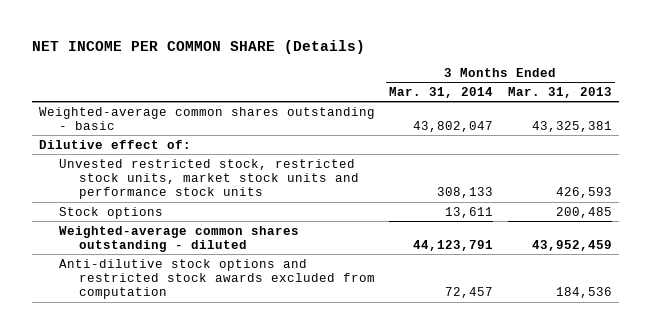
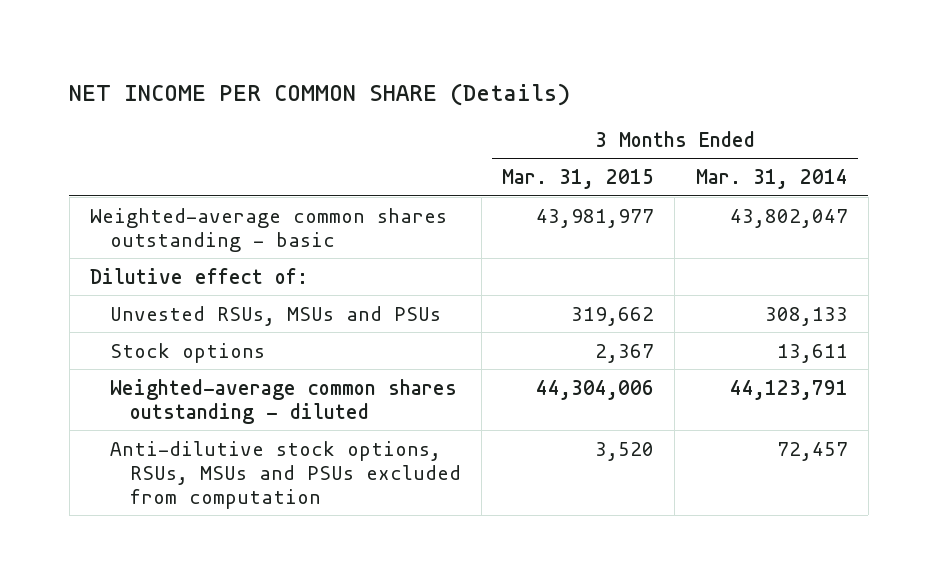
[507,86,612,98] Mar. 31, 2013 -> none
none -> [502,169,655,190] Mar. 31, 2015
[58,158,359,200] Unvested restricted stock, restricted stock units, market stock units and performance stock units -> [109,305,441,326] Unvested RSUs, MSUs and PSUs
[58,258,375,300] Anti-dilutive stock options and restricted stock awards excluded from computation -> [109,440,461,509] Anti-dilutive stock options, RSUs, MSUs and PSUs excluded from computation

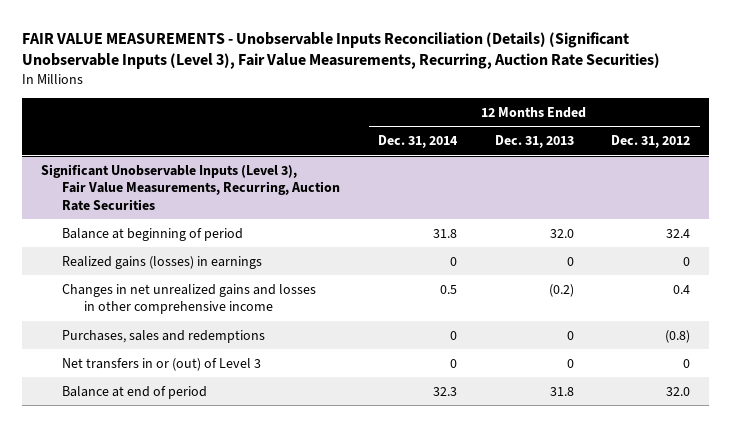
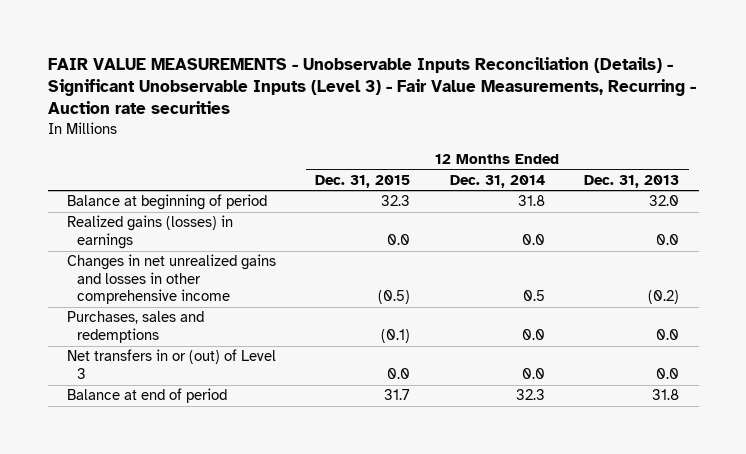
[22,31,661,70] FAIR VALUE MEASUREMENTS - Unobservable Inputs Reconciliation (Details) (Significant Unobservable Inputs (Level 3), Fair Value Measurements, Recurring, Auction Rate Securities) -> [47,56,696,115] FAIR VALUE MEASUREMENTS - Unobservable Inputs Reconciliation (Details) - Significant Unobservable Inputs (Level 3) - Fair Value Measurements, Recurring - Auction rate securities
[611,135,691,149] Dec. 31, 2012 -> none
none -> [315,174,411,188] Dec. 31, 2015
[41,163,341,211] Significant Unobservable Inputs (Level 3), Fair Value Measurements, Recurring, Auction Rate Securities -> none
[450,256,458,266] 0 -> [521,233,545,245] 0.0
[566,256,574,266] 0 -> [655,233,679,245] 0.0
[450,330,458,340] 0 -> [521,328,545,340] 0.0
[566,330,574,340] 0 -> [655,328,679,340] 0.0
[450,358,458,368] 0 -> [521,367,545,379] 0.0
[566,358,574,368] 0 -> [655,367,679,379] 0.0

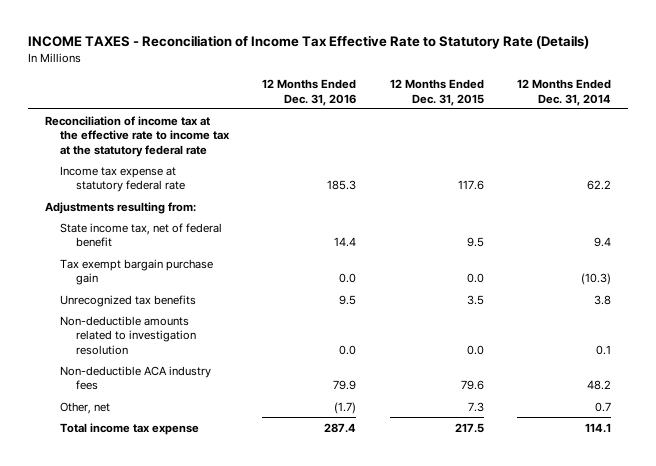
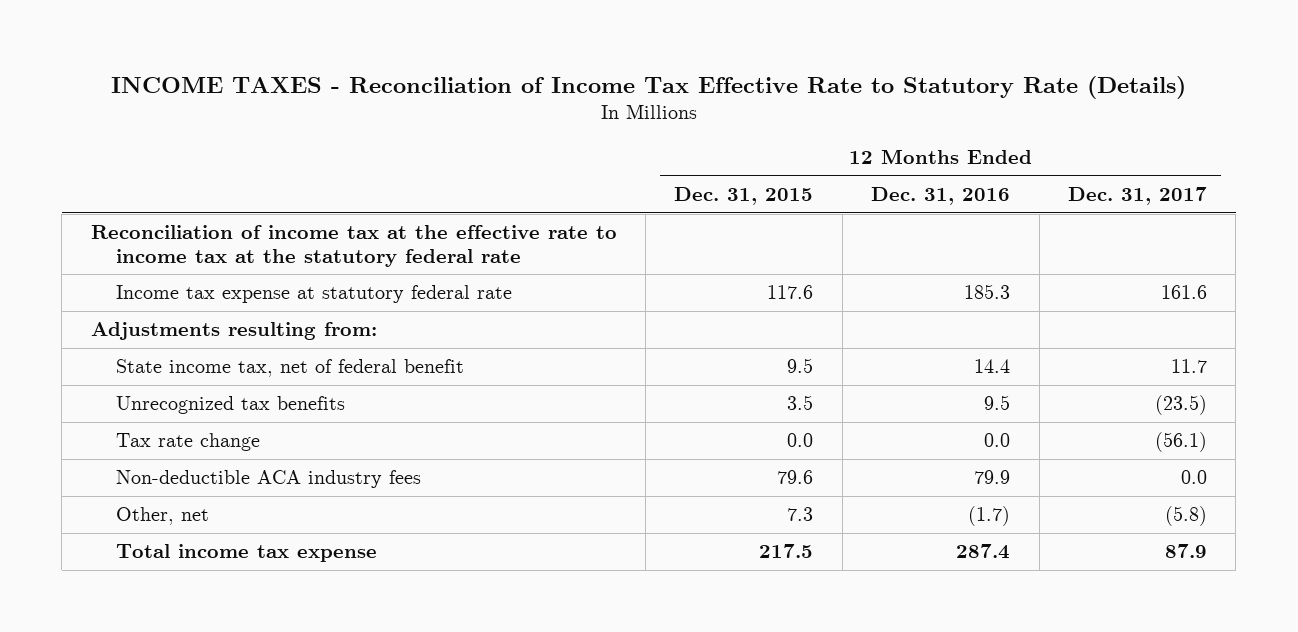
[517,78,612,106] 12 Months Ended Dec. 31, 2014 -> none
none -> [1067,187,1207,206] Dec. 31, 2017
[60,258,214,286] Tax exempt bargain purchase gain -> none
[60,315,196,356] Non-deductible amounts related to investigation resolution -> none
none -> [115,433,260,452] Tax rate change

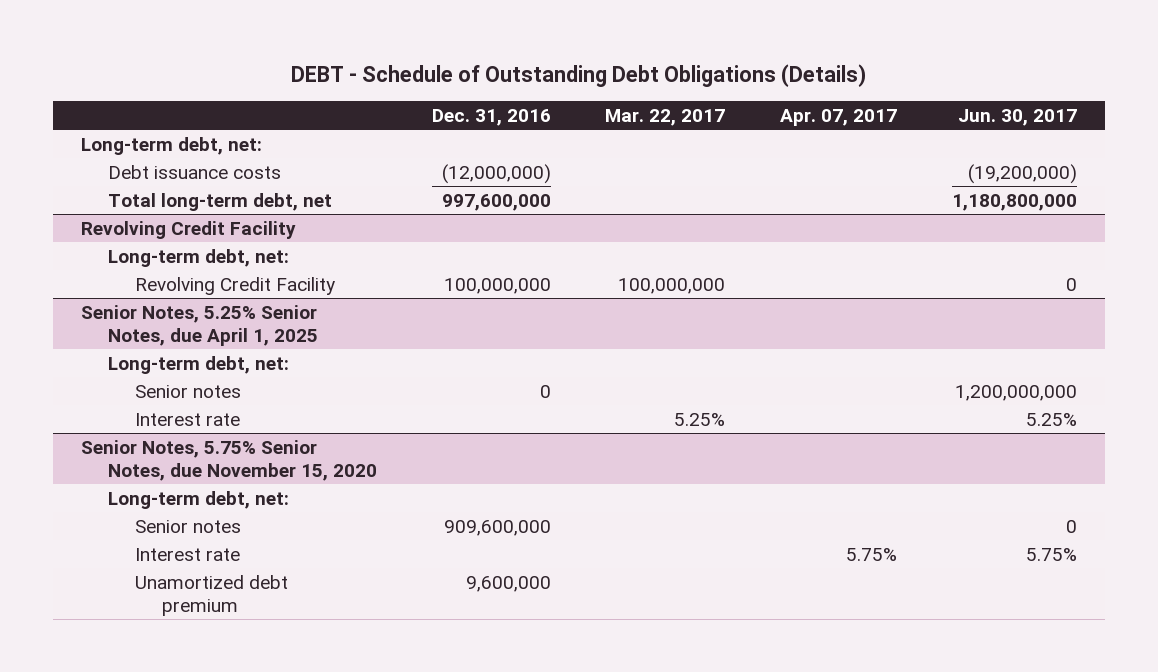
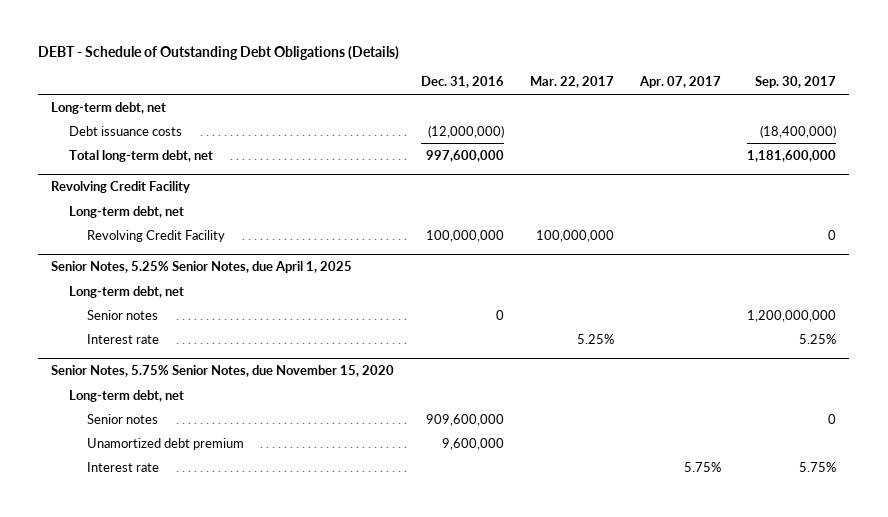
[958,108,1078,126] Jun. 30, 2017 -> none
none -> [755,76,837,89] Sep. 30, 2017
[80,136,262,155] Long-term debt, net: -> [51,101,167,114] Long-term debt, net
[107,248,289,267] Long-term debt, net: -> [69,205,185,218] Long-term debt, net
[107,355,289,374] Long-term debt, net: -> [69,285,185,298] Long-term debt, net
[107,490,289,509] Long-term debt, net: -> [69,389,185,402] Long-term debt, net
[134,547,240,561] Interest rate -> [87,461,160,472] Interest rate

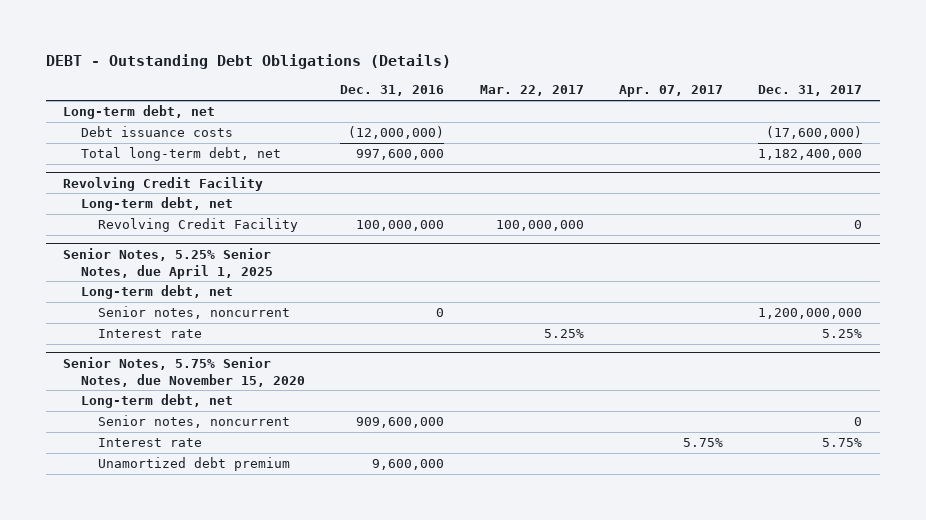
[38,46,400,61] DEBT - Schedule of Outstanding Debt Obligations (Details) -> [45,54,451,70] DEBT - Outstanding Debt Obligations (Details)
[755,76,837,89] Sep. 30, 2017 -> none
none -> [758,85,863,97] Dec. 31, 2017
[87,309,159,320] Senior notes -> [98,306,291,320] Senior notes, noncurrent
[87,413,159,424] Senior notes -> [98,415,291,429] Senior notes, noncurrent
[87,437,245,450] Unamortized debt premium -> [98,457,291,472] Unamortized debt premium

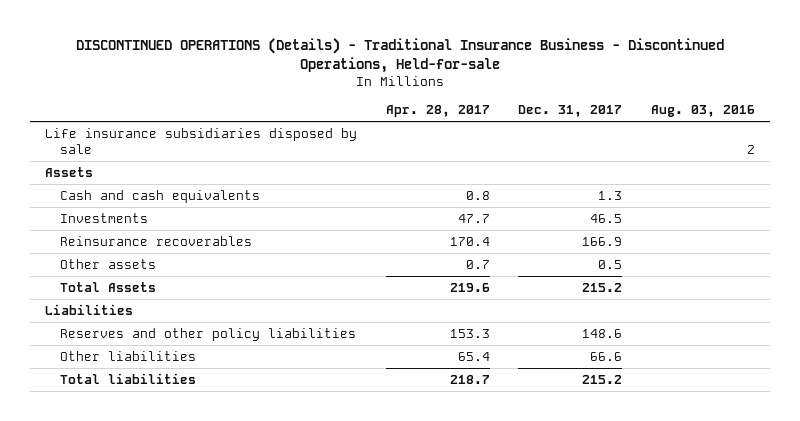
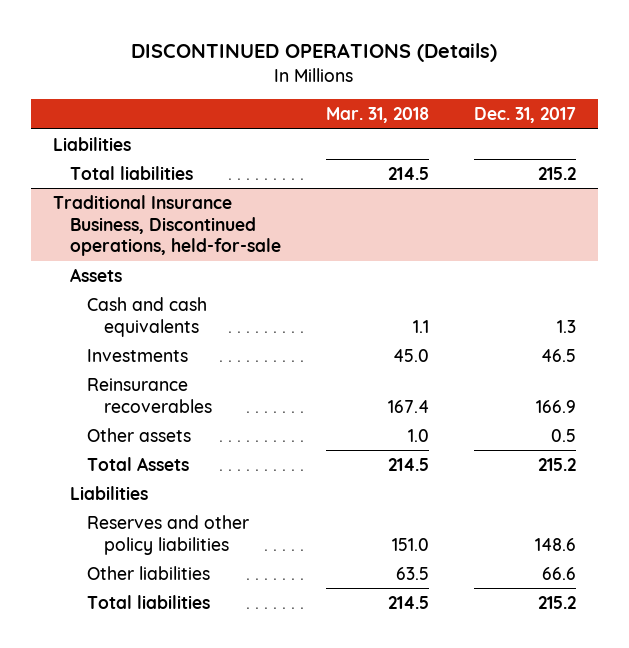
[76,37,725,73] DISCONTINUED OPERATIONS (Details) - Traditional Insurance Business - Discontinued Operations, Held-for-sale -> [131,43,498,63] DISCONTINUED OPERATIONS (Details)
[385,104,490,117] Apr. 28, 2017 -> none
[651,104,756,117] Aug. 03, 2016 -> none
none -> [325,107,429,124] Mar. 31, 2018
[44,128,357,155] Life insurance subsidiaries disposed by sale -> none
none -> [53,136,132,151] Liabilities
none -> [70,165,194,180] Total liabilities
none -> [53,194,282,257] Traditional Insurance Business, Discontinued operations, held-for-sale

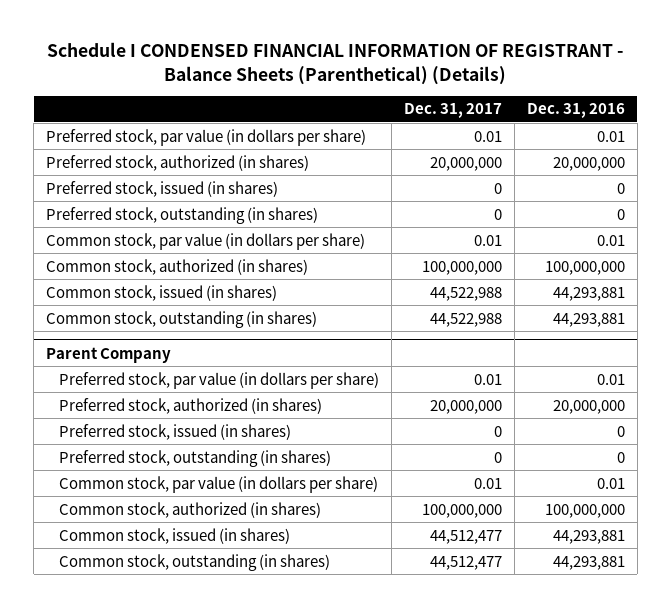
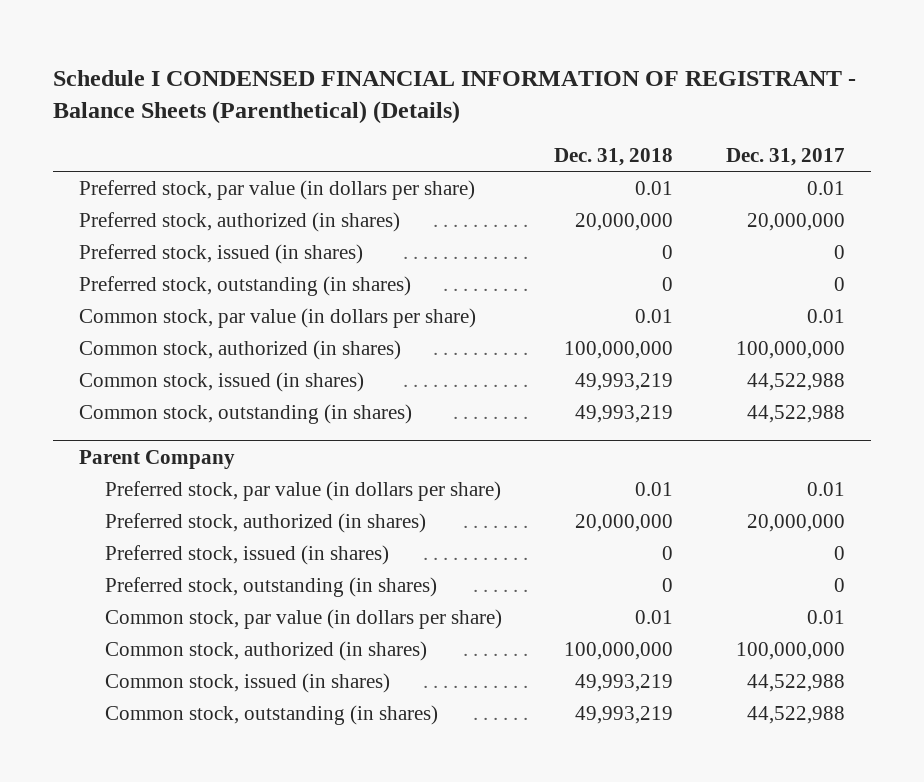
[526,103,625,119] Dec. 31, 2016 -> none
none -> [554,148,674,167] Dec. 31, 2018
[429,529,502,544] 44,512,477 -> [747,673,846,692] 44,522,988
[429,555,502,570] 44,512,477 -> [747,705,846,724] 44,522,988

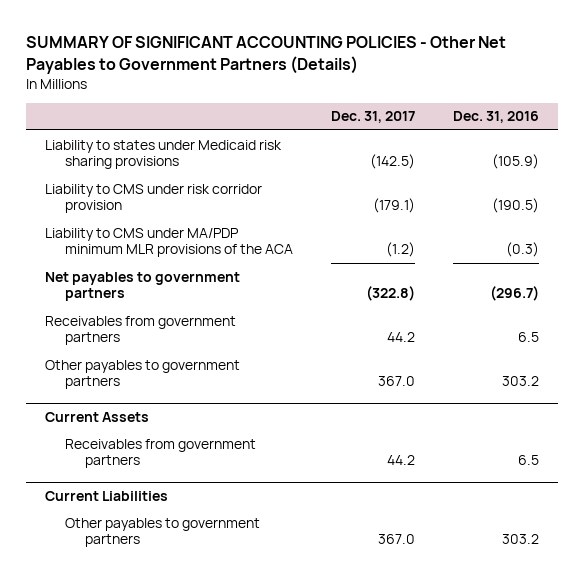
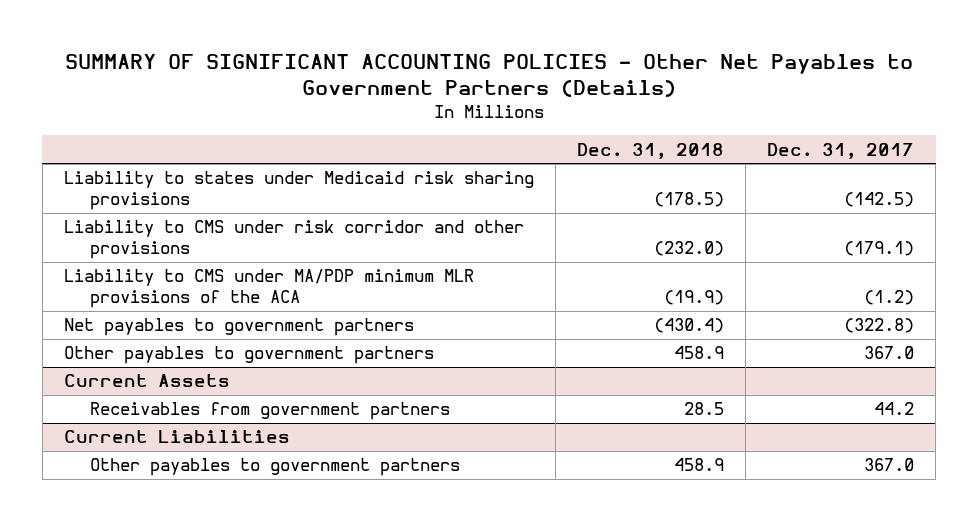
[453,111,540,124] Dec. 31, 2016 -> none
none -> [576,142,724,159] Dec. 31, 2018
[44,183,262,214] Liability to CMS under risk corridor provision -> [63,220,524,260] Liability to CMS under risk corridor and other provisions
[44,315,236,346] Receivables from government partners -> none

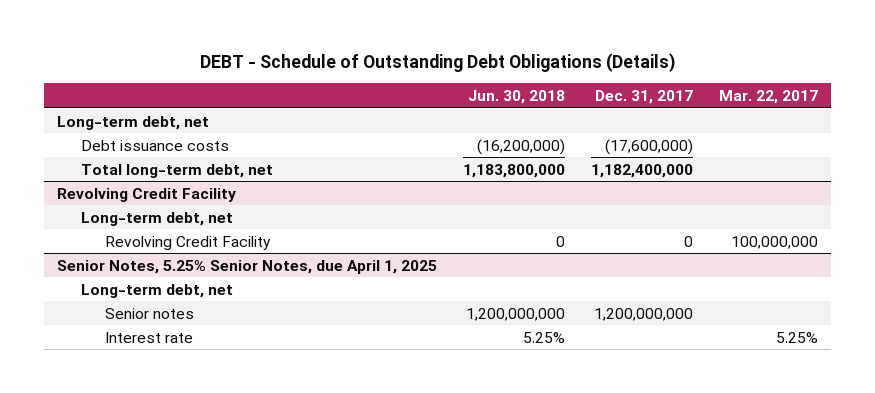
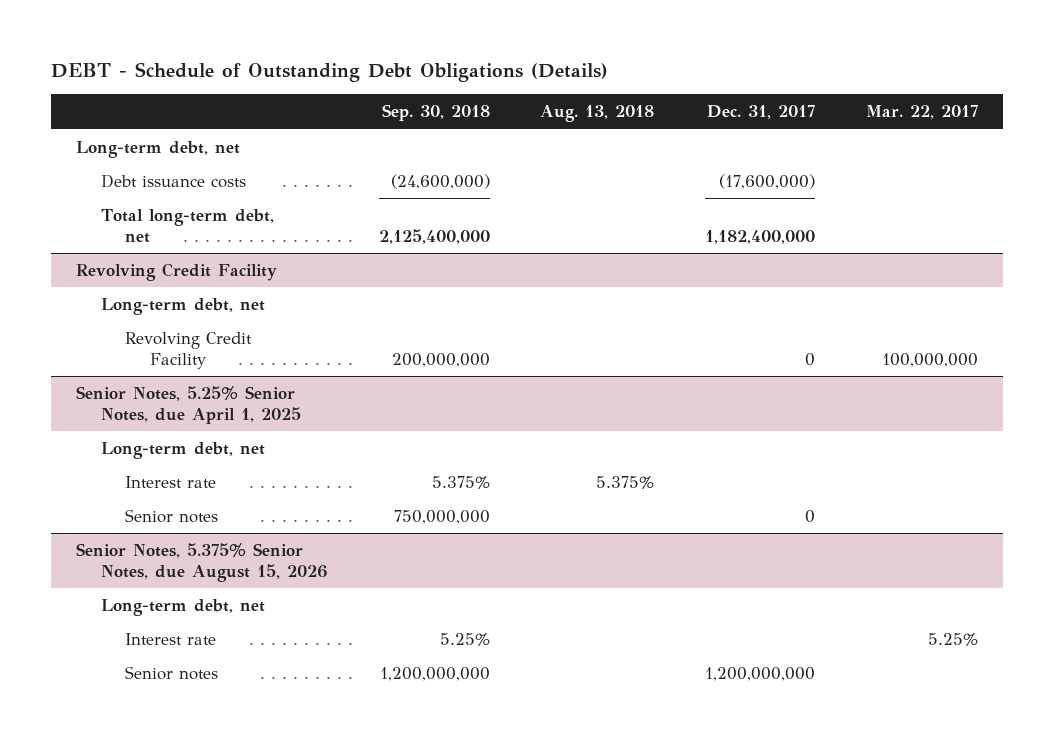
[468,89,566,104] Jun. 30, 2018 -> none
none -> [381,104,490,122] Sep. 30, 2018
none -> [540,105,655,123] Aug. 13, 2018
none -> [125,476,217,489] Interest rate
[594,307,694,321] 1,200,000,000 -> [805,510,816,524] 0
none -> [76,543,328,583] Senior Notes, 5.375% Senior Notes, due August 15, 2026
none -> [100,599,265,617] Long-term debt, net
none -> [125,666,219,681] Senior notes

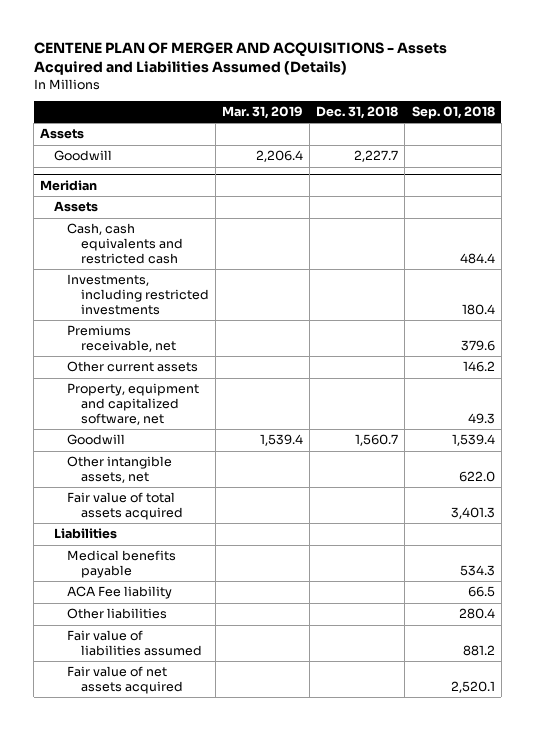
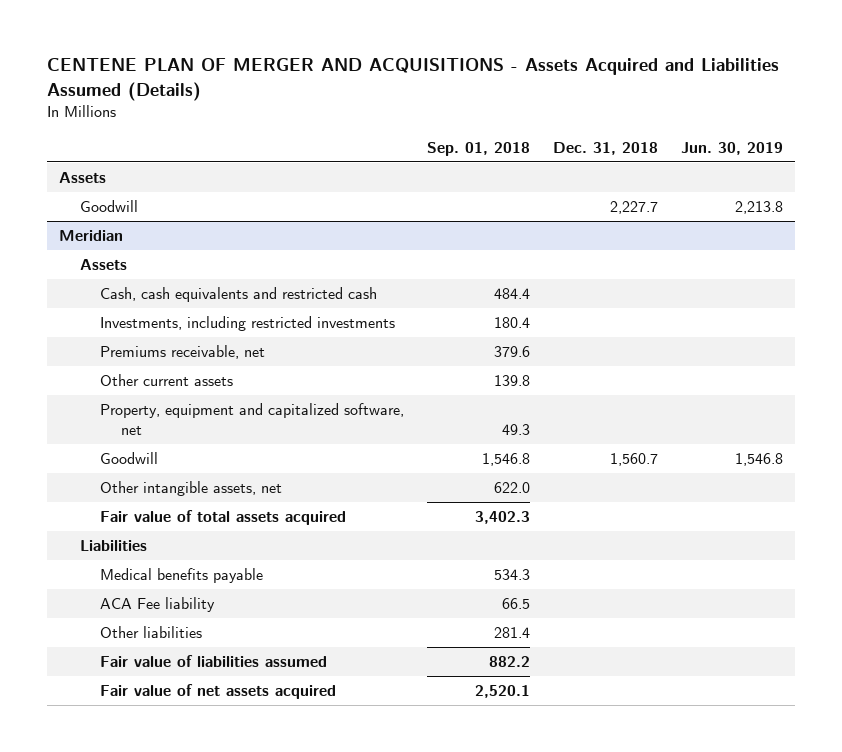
[221,106,303,120] Mar. 31, 2019 -> none
none -> [681,141,784,155] Jun. 30, 2019
[462,361,495,373] 146.2 -> [494,374,531,386] 139.8
[451,434,495,447] 1,539.4 -> [482,452,531,466] 1,546.8
[450,507,495,520] 3,401.3 -> [475,510,531,524] 3,402.3
[458,608,495,620] 280.4 -> [494,626,531,638] 281.4
[462,645,495,657] 881.2 -> [489,655,531,667] 882.2

